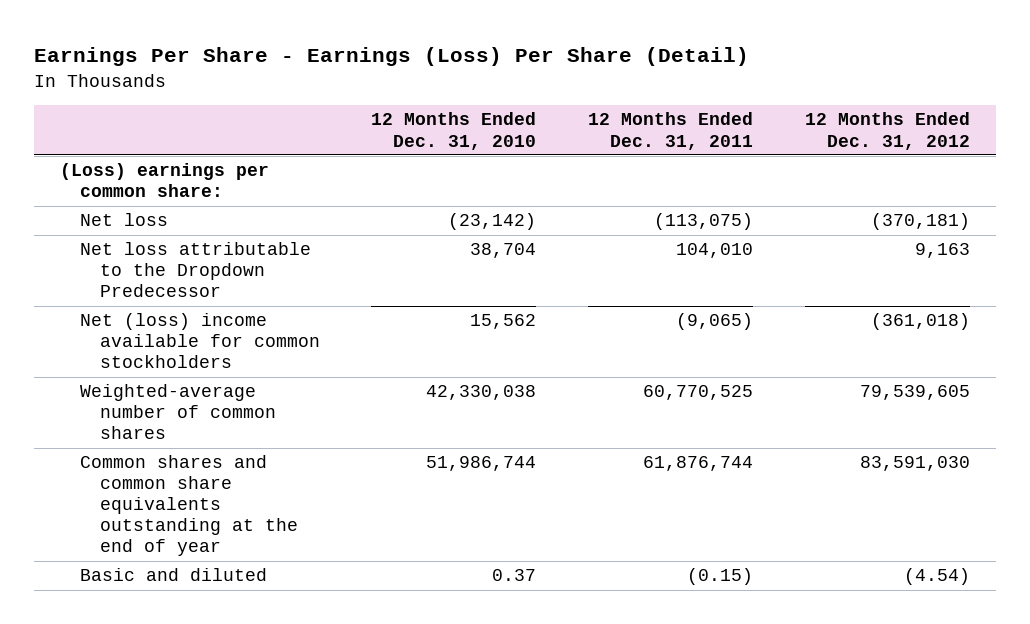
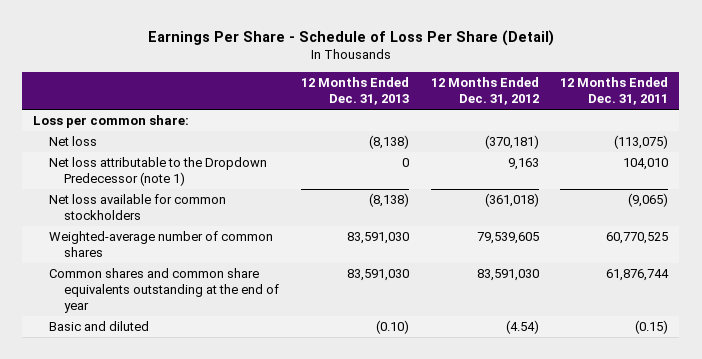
[34,47,750,67] Earnings Per Share - Earnings (Loss) Per Share (Detail) -> [147,29,554,46] Earnings Per Share - Schedule of Loss Per Share (Detail)
[371,112,537,150] 12 Months Ended Dec. 31, 2010 -> none
none -> [300,76,409,106] 12 Months Ended Dec. 31, 2013
[59,163,269,198] (Loss) earnings per common share: -> [33,115,190,129] Loss per common share:
[79,242,311,298] Net loss attributable to the Dropdown Predecessor -> [48,157,267,187] Net loss attributable to the Dropdown Predecessor (note 1)
[79,313,320,369] Net (loss) income available for common stockholders -> [48,194,226,221] Net loss available for common stockholders

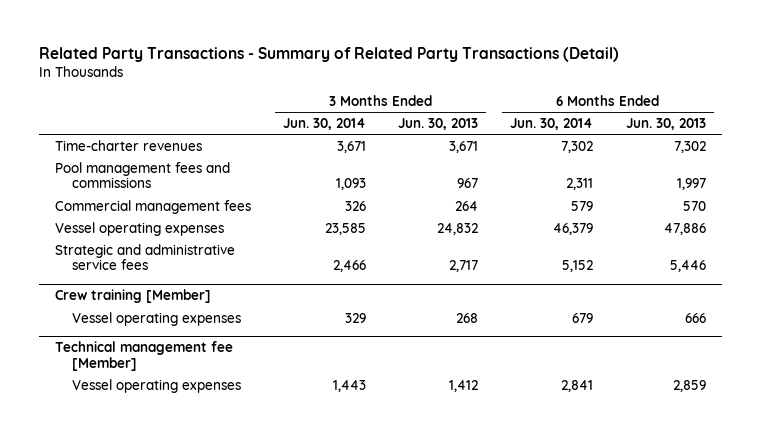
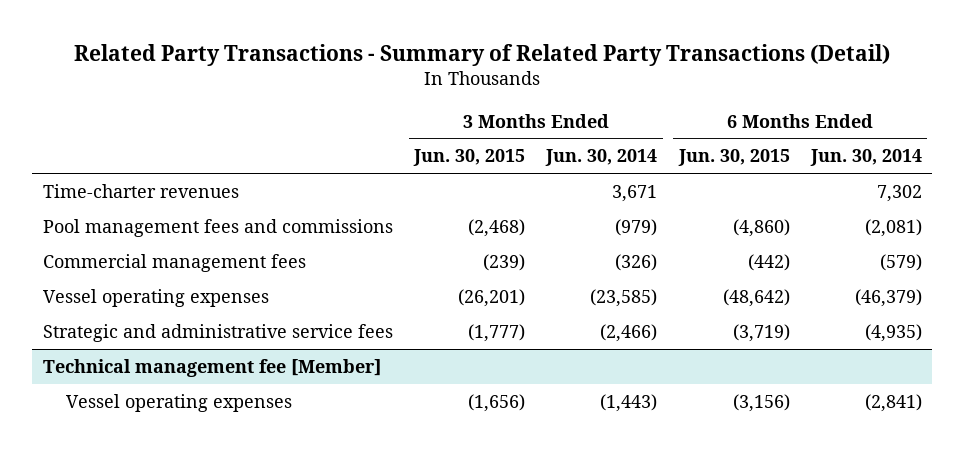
[398,118,479,131] Jun. 30, 2013 -> none
[625,118,706,131] Jun. 30, 2013 -> none
none -> [413,149,526,167] Jun. 30, 2015
none -> [677,149,790,167] Jun. 30, 2015
[54,289,211,304] Crew training [Member] -> none
[71,311,241,326] Vessel operating expenses -> none
[336,178,367,191] 1,093 -> [615,219,658,237] (979)
[566,178,594,191] 2,311 -> [864,219,922,238] (2,081)
[345,200,367,211] 326 -> [615,254,658,272] (326)
[571,200,594,211] 579 -> [879,254,922,272] (579)
[325,222,367,235] 23,585 -> [590,289,658,308] (23,585)
[553,222,594,235] 46,379 -> [854,289,922,308] (46,379)
[333,260,367,273] 2,466 -> [600,324,658,343] (2,466)
[562,260,594,273] 5,152 -> [864,324,922,343] (4,935)
[333,379,367,392] 1,443 -> [600,394,658,413] (1,443)
[561,379,594,392] 2,841 -> [864,394,922,413] (2,841)

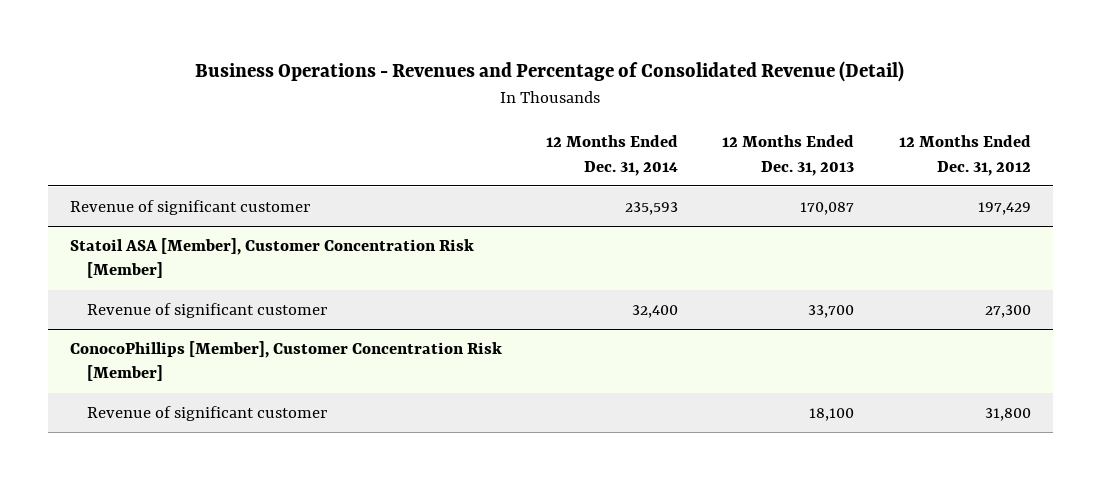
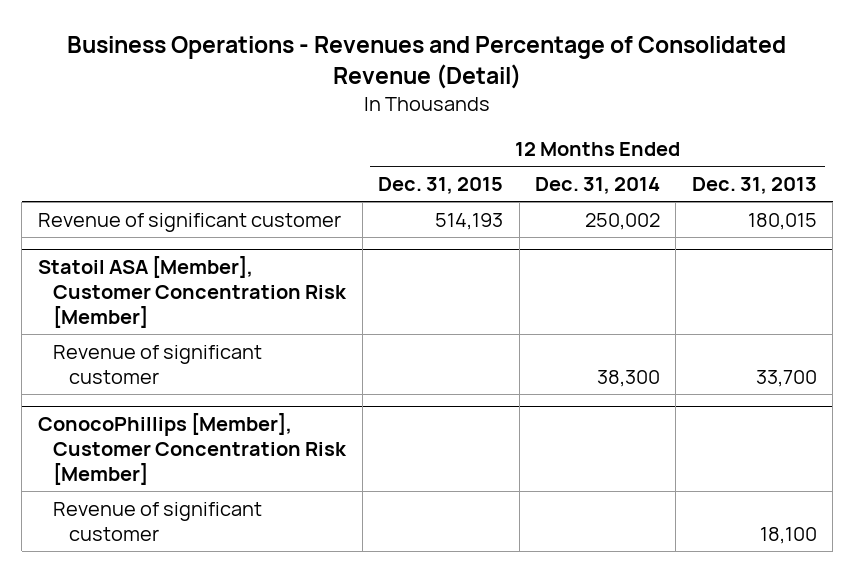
[898,135,1031,176] 12 Months Ended Dec. 31, 2012 -> none
none -> [378,177,504,195] Dec. 31, 2015
[625,202,679,216] 235,593 -> [585,212,661,230] 250,002
[800,202,855,216] 170,087 -> [747,212,817,230] 180,015
[632,305,679,319] 32,400 -> [597,369,661,387] 38,300

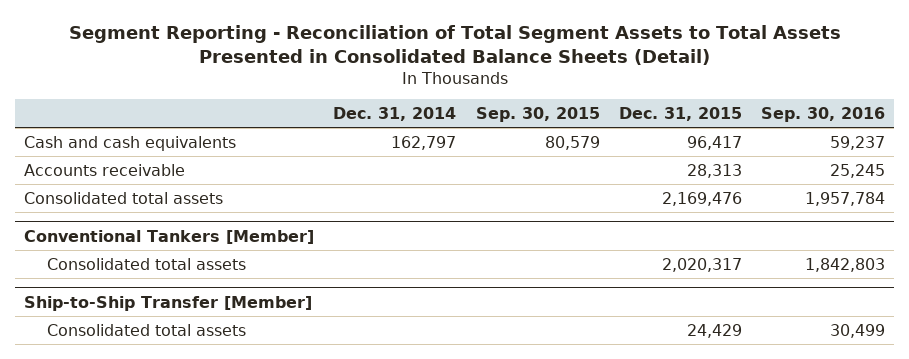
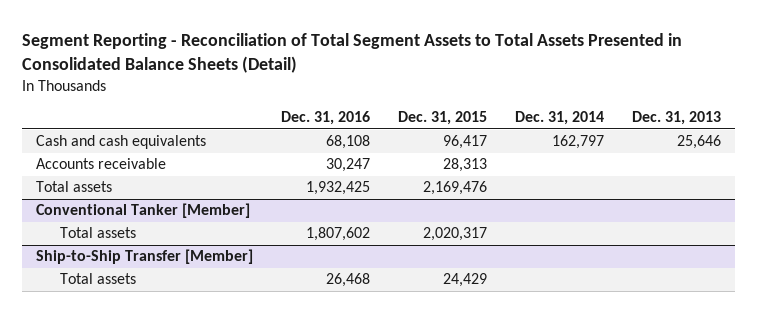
[475,106,600,122] Sep. 30, 2015 -> none
[760,106,885,122] Sep. 30, 2016 -> none
none -> [280,111,370,126] Dec. 31, 2016
none -> [631,111,721,126] Dec. 31, 2013
[24,191,224,204] Consolidated total assets -> [35,181,112,193] Total assets
[24,229,315,244] Conventional Tankers [Member] -> [35,203,250,219] Conventional Tanker [Member]
[46,257,246,270] Consolidated total assets -> [59,227,136,239] Total assets
[46,323,246,336] Consolidated total assets -> [59,273,136,285] Total assets

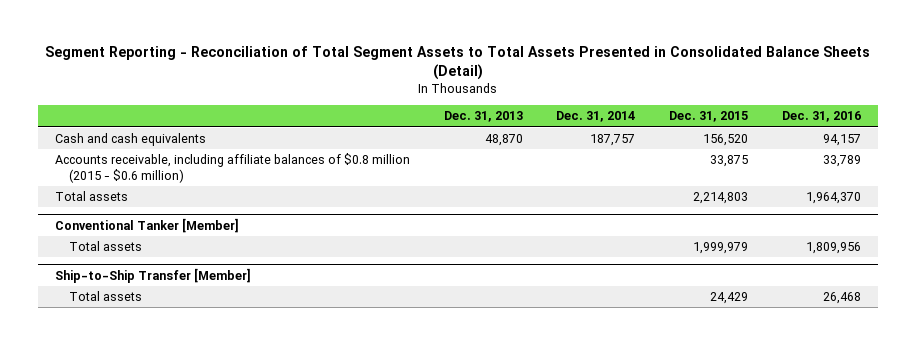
[35,158,166,170] Accounts receivable -> none
[325,135,370,150] 68,108 -> [822,133,861,146] 94,157
[442,135,487,150] 96,417 -> [703,133,749,146] 156,520
[551,135,604,150] 162,797 -> [590,133,636,146] 187,757
[676,135,721,150] 25,646 -> [484,133,523,146] 48,870
none -> [54,152,410,183] Accounts receivable, including affiliate balances of $0.8 million (2015 - $0.6 million)
[305,181,370,196] 1,932,425 -> [805,191,861,204] 1,964,370
[422,181,487,196] 2,169,476 -> [693,191,749,204] 2,214,803
[305,227,370,242] 1,807,602 -> [805,241,861,254] 1,809,956
[422,227,487,242] 2,020,317 -> [693,241,749,254] 1,999,979

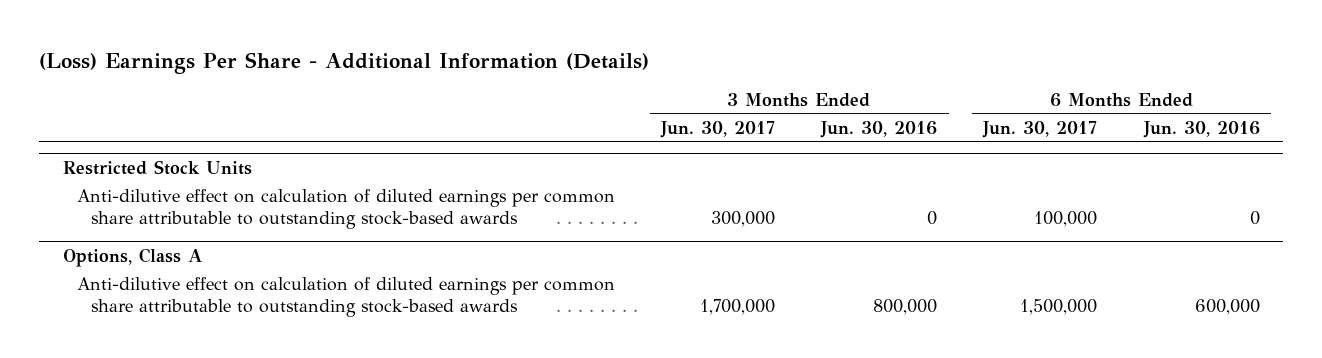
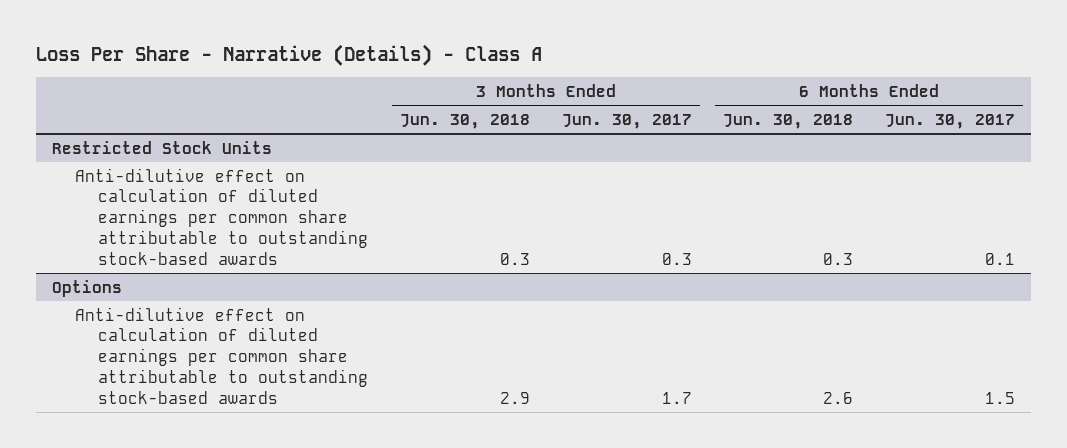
[39,51,650,74] (Loss) Earnings Per Share - Additional Information (Details) -> [35,44,542,67] Loss Per Share - Narrative (Details) - Class A
[820,121,938,139] Jun. 30, 2016 -> none
[1142,121,1260,139] Jun. 30, 2016 -> none
none -> [399,113,530,129] Jun. 30, 2018
none -> [723,113,854,129] Jun. 30, 2018
[62,248,202,268] Options, Class A -> none
[711,210,776,227] 300,000 -> [661,252,692,265] 0.3
[1034,210,1098,227] 100,000 -> [985,252,1016,265] 0.1
none -> [51,279,122,297] Options
[700,298,776,315] 1,700,000 -> [661,391,692,404] 1.7
[1020,298,1098,315] 1,500,000 -> [985,391,1016,404] 1.5

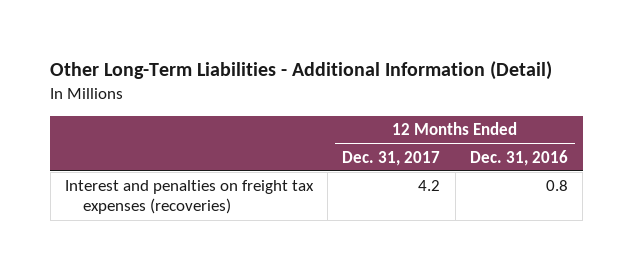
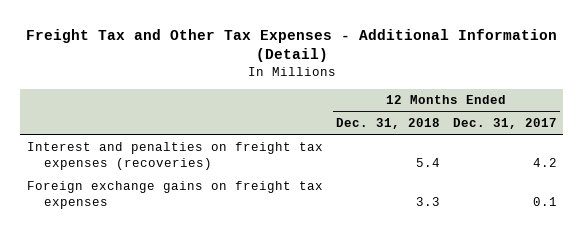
[50,61,553,81] Other Long-Term Liabilities - Additional Information (Detail) -> [25,28,557,63] Freight Tax and Other Tax Expenses - Additional Information (Detail)
[469,149,568,166] Dec. 31, 2016 -> none
none -> [335,118,440,130] Dec. 31, 2018
none -> [26,180,323,209] Foreign exchange gains on freight tax expenses

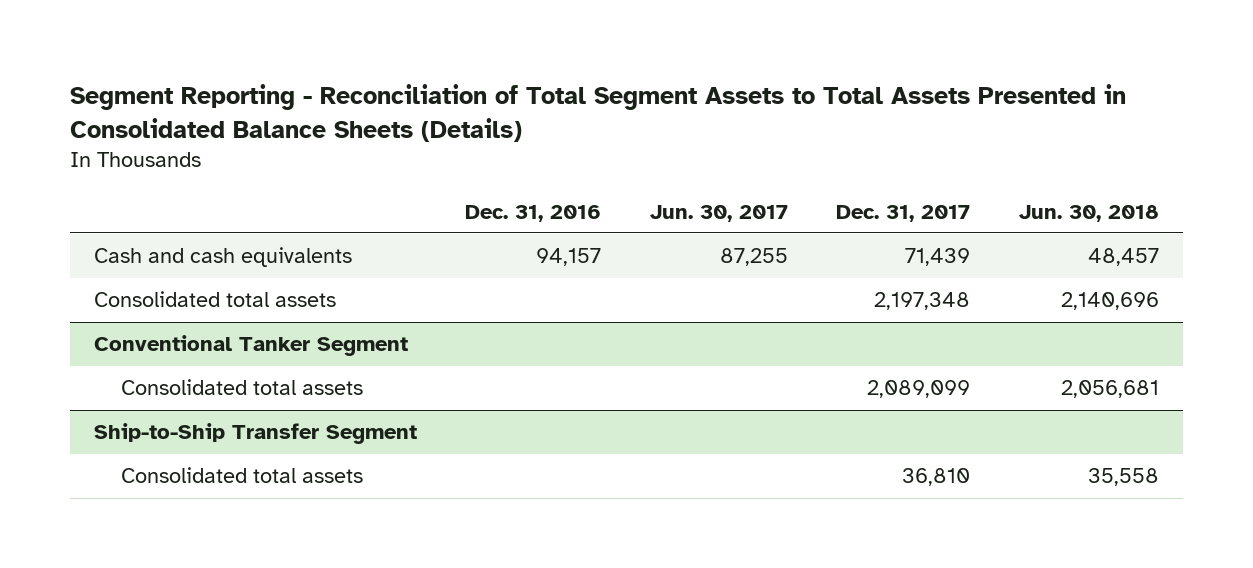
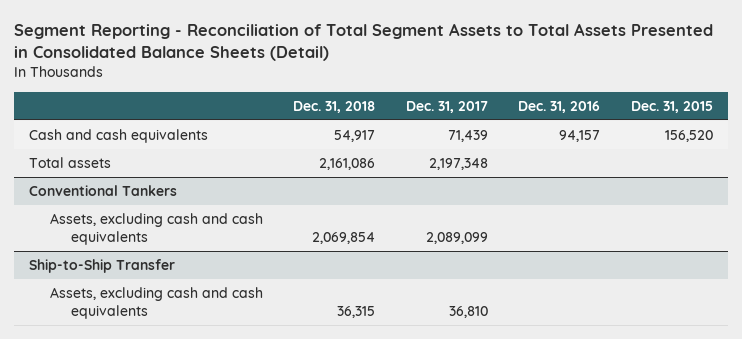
[69,83,1126,142] Segment Reporting - Reconciliation of Total Segment Assets to Total Assets Presented in Consolidated Balance Sheets (Details) -> [14,23,714,62] Segment Reporting - Reconciliation of Total Segment Assets to Total Assets Presented in Consolidated Balance Sheets (Detail)
[649,204,788,222] Jun. 30, 2017 -> none
[1018,204,1159,222] Jun. 30, 2018 -> none
none -> [293,100,376,113] Dec. 31, 2018
none -> [630,100,713,113] Dec. 31, 2015
[93,291,336,308] Consolidated total assets -> [29,157,112,169] Total assets
[93,335,408,357] Conventional Tanker Segment -> [29,185,178,197] Conventional Tankers
[121,379,364,396] Consolidated total assets -> [50,213,264,245] Assets, excluding cash and cash equivalents
[93,423,417,445] Ship-to-Ship Transfer Segment -> [29,259,176,274] Ship-to-Ship Transfer
[121,467,364,484] Consolidated total assets -> [50,287,264,319] Assets, excluding cash and cash equivalents

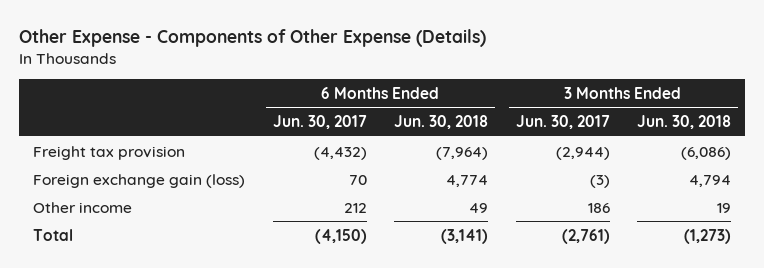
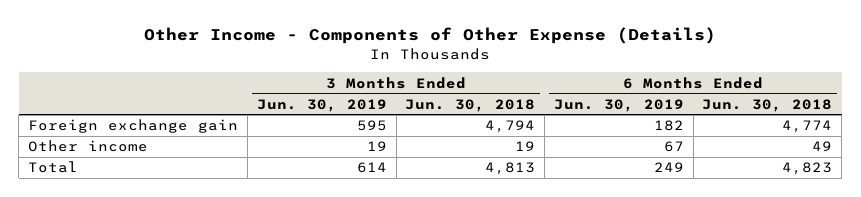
[19,29,487,48] Other Expense - Components of Other Expense (Details) -> [144,27,717,45] Other Income - Components of Other Expense (Details)
[272,114,367,129] Jun. 30, 2017 -> none
[515,114,610,129] Jun. 30, 2017 -> none
none -> [256,98,387,112] Jun. 30, 2019
none -> [553,98,684,112] Jun. 30, 2019
[33,145,186,160] Freight tax provision -> none
[33,173,246,188] Foreign exchange gain (loss) -> [28,119,239,134] Foreign exchange gain
[441,228,489,244] (3,141) -> [782,162,833,176] 4,823
[684,228,732,244] (1,273) -> [485,162,536,176] 4,813

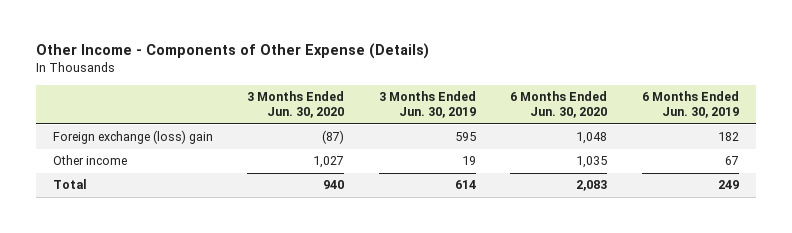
[405,98,536,112] Jun. 30, 2018 -> none
[702,98,833,112] Jun. 30, 2018 -> none
none -> [247,91,345,119] 3 Months Ended Jun. 30, 2020
none -> [510,91,608,119] 6 Months Ended Jun. 30, 2020
[28,119,239,134] Foreign exchange gain -> [53,130,214,145] Foreign exchange (loss) gain

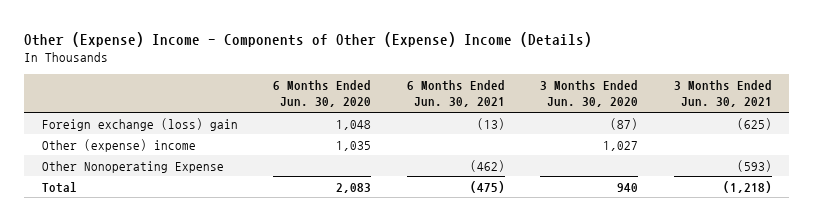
[35,43,429,60] Other Income - Components of Other Expense (Details) -> [24,32,593,48] Other (Expense) Income - Components of Other (Expense) Income (Details)
[378,91,476,119] 3 Months Ended Jun. 30, 2019 -> none
[641,91,739,119] 6 Months Ended Jun. 30, 2019 -> none
none -> [406,80,505,108] 6 Months Ended Jun. 30, 2021
none -> [673,80,772,108] 3 Months Ended Jun. 30, 2021
[53,155,128,166] Other income -> [42,138,197,152] Other (expense) income
none -> [42,160,225,173] Other Nonoperating Expense

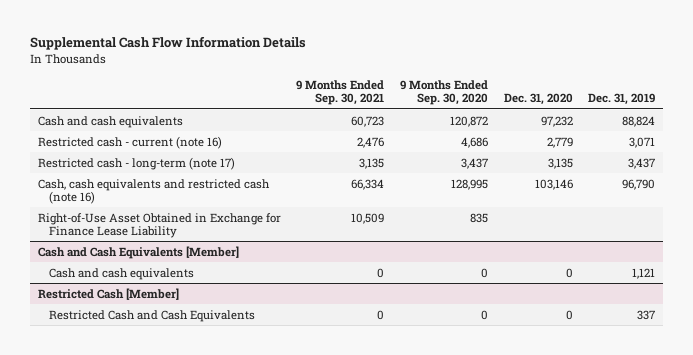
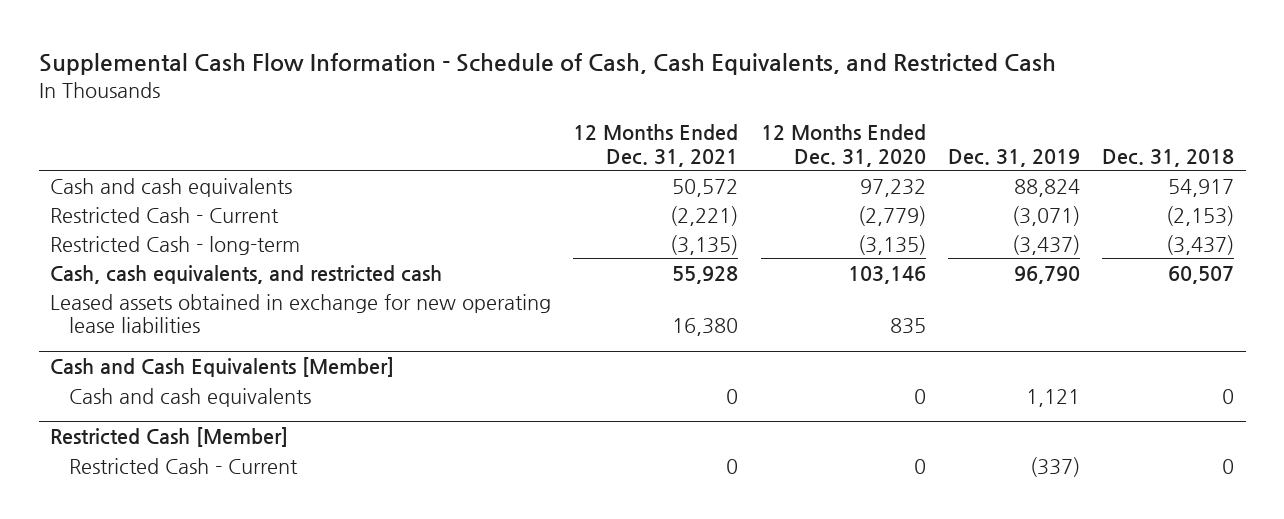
[29,36,306,51] Supplemental Cash Flow Information Details -> [38,53,1056,76] Supplemental Cash Flow Information - Schedule of Cash, Cash Equivalents, and Restricted Cash
[296,79,385,106] 9 Months Ended Sep. 30, 2021 -> none
[400,79,489,106] 9 Months Ended Sep. 30, 2020 -> none
[503,93,573,106] Dec. 31, 2020 -> none
none -> [573,124,739,167] 12 Months Ended Dec. 31, 2021
none -> [760,124,926,167] 12 Months Ended Dec. 31, 2020
none -> [1102,148,1235,167] Dec. 31, 2018
[37,135,222,149] Restricted cash - current (note 16) -> [49,206,279,223] Restricted Cash - Current
[629,136,656,148] 3,071 -> [1012,205,1081,226] (3,071)
[37,156,235,170] Restricted cash - long-term (note 17) -> [49,235,300,255] Restricted Cash - long-term
[628,157,656,169] 3,437 -> [1012,234,1081,255] (3,437)
[37,178,270,204] Cash, cash equivalents and restricted cash (note 16) -> [49,264,442,284] Cash, cash equivalents, and restricted cash
[37,212,281,238] Right-of-Use Asset Obtained in Exchange for Finance Lease Liability -> [49,293,551,334] Leased assets obtained in exchange for new operating lease liabilities
[48,309,255,322] Restricted Cash and Cash Equivalents -> none
none -> [69,457,299,474] Restricted Cash - Current

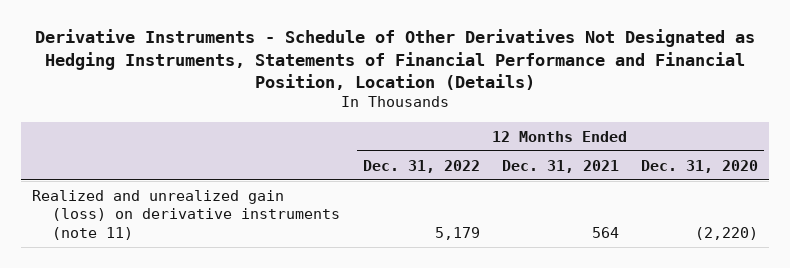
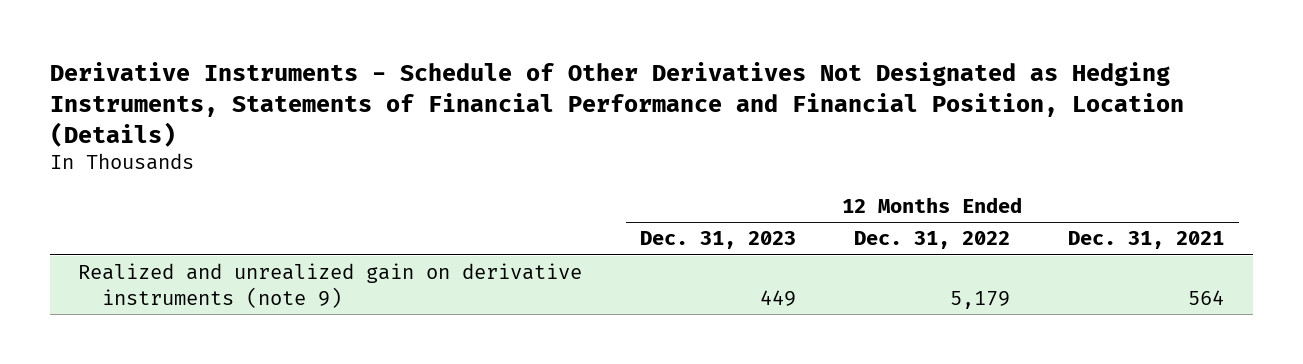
[641,159,759,173] Dec. 31, 2020 -> none
none -> [640,231,797,250] Dec. 31, 2023
[32,189,341,240] Realized and unrealized gain (loss) on derivative instruments (note 11) -> [78,263,583,308] Realized and unrealized gain on derivative instruments (note 9)

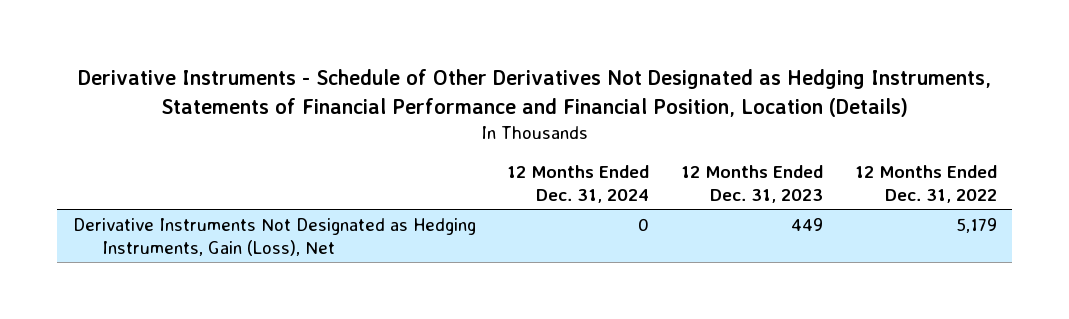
[1068,231,1225,250] Dec. 31, 2021 -> none
none -> [507,165,650,203] 12 Months Ended Dec. 31, 2024
[78,263,583,308] Realized and unrealized gain on derivative instruments (note 9) -> [72,218,476,256] Derivative Instruments Not Designated as Hedging Instruments, Gain (Loss), Net

